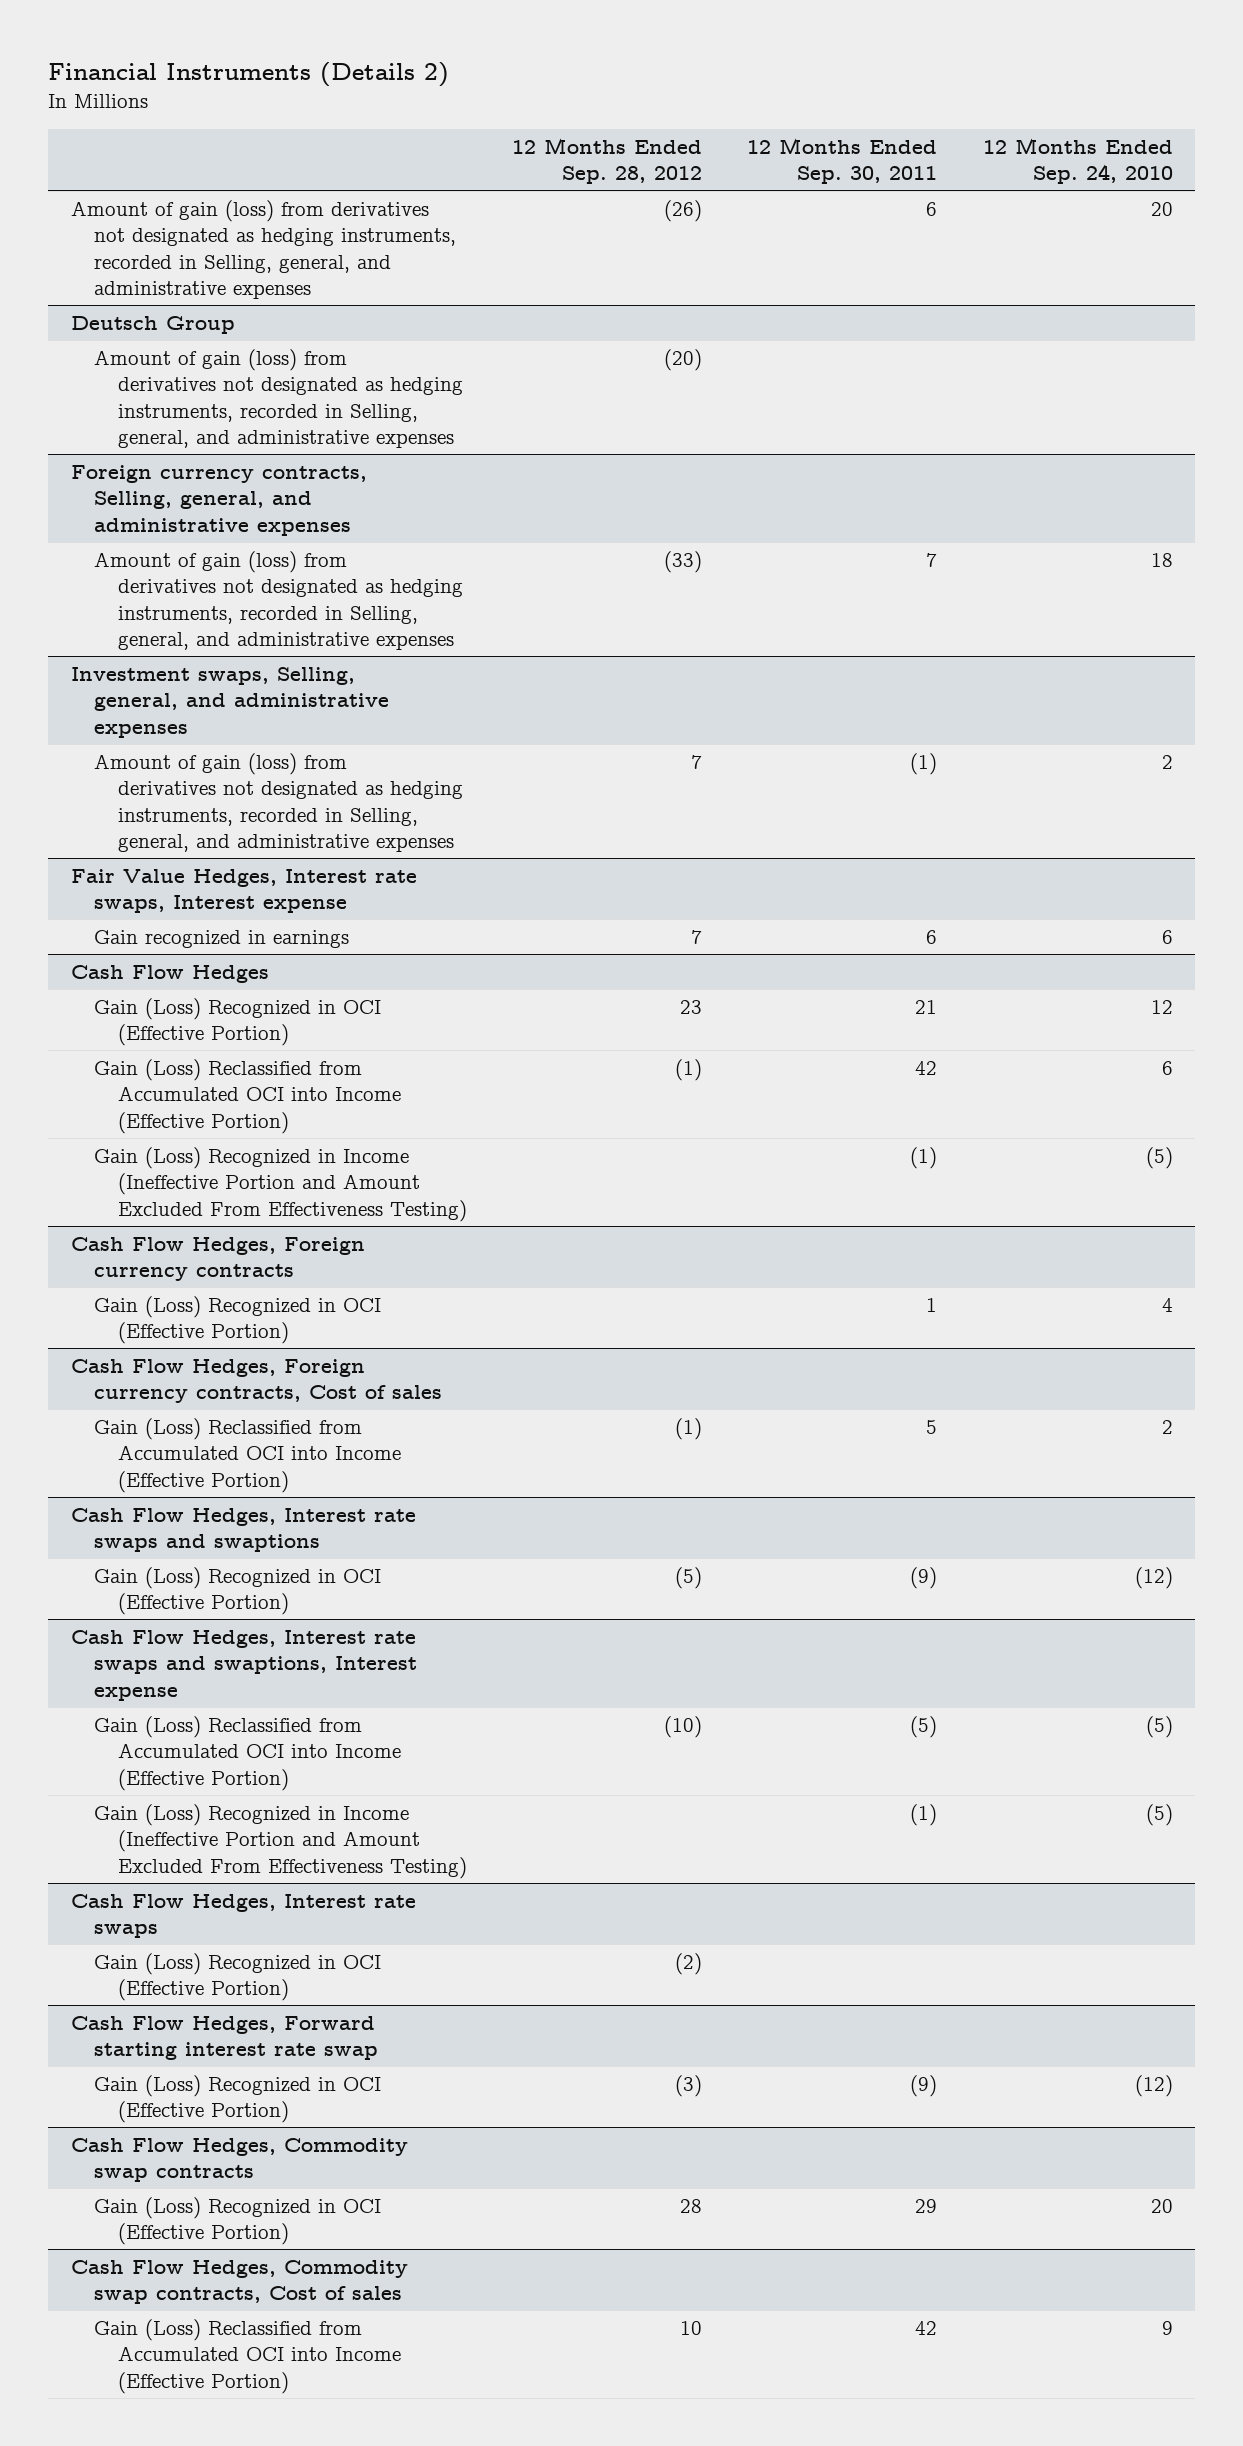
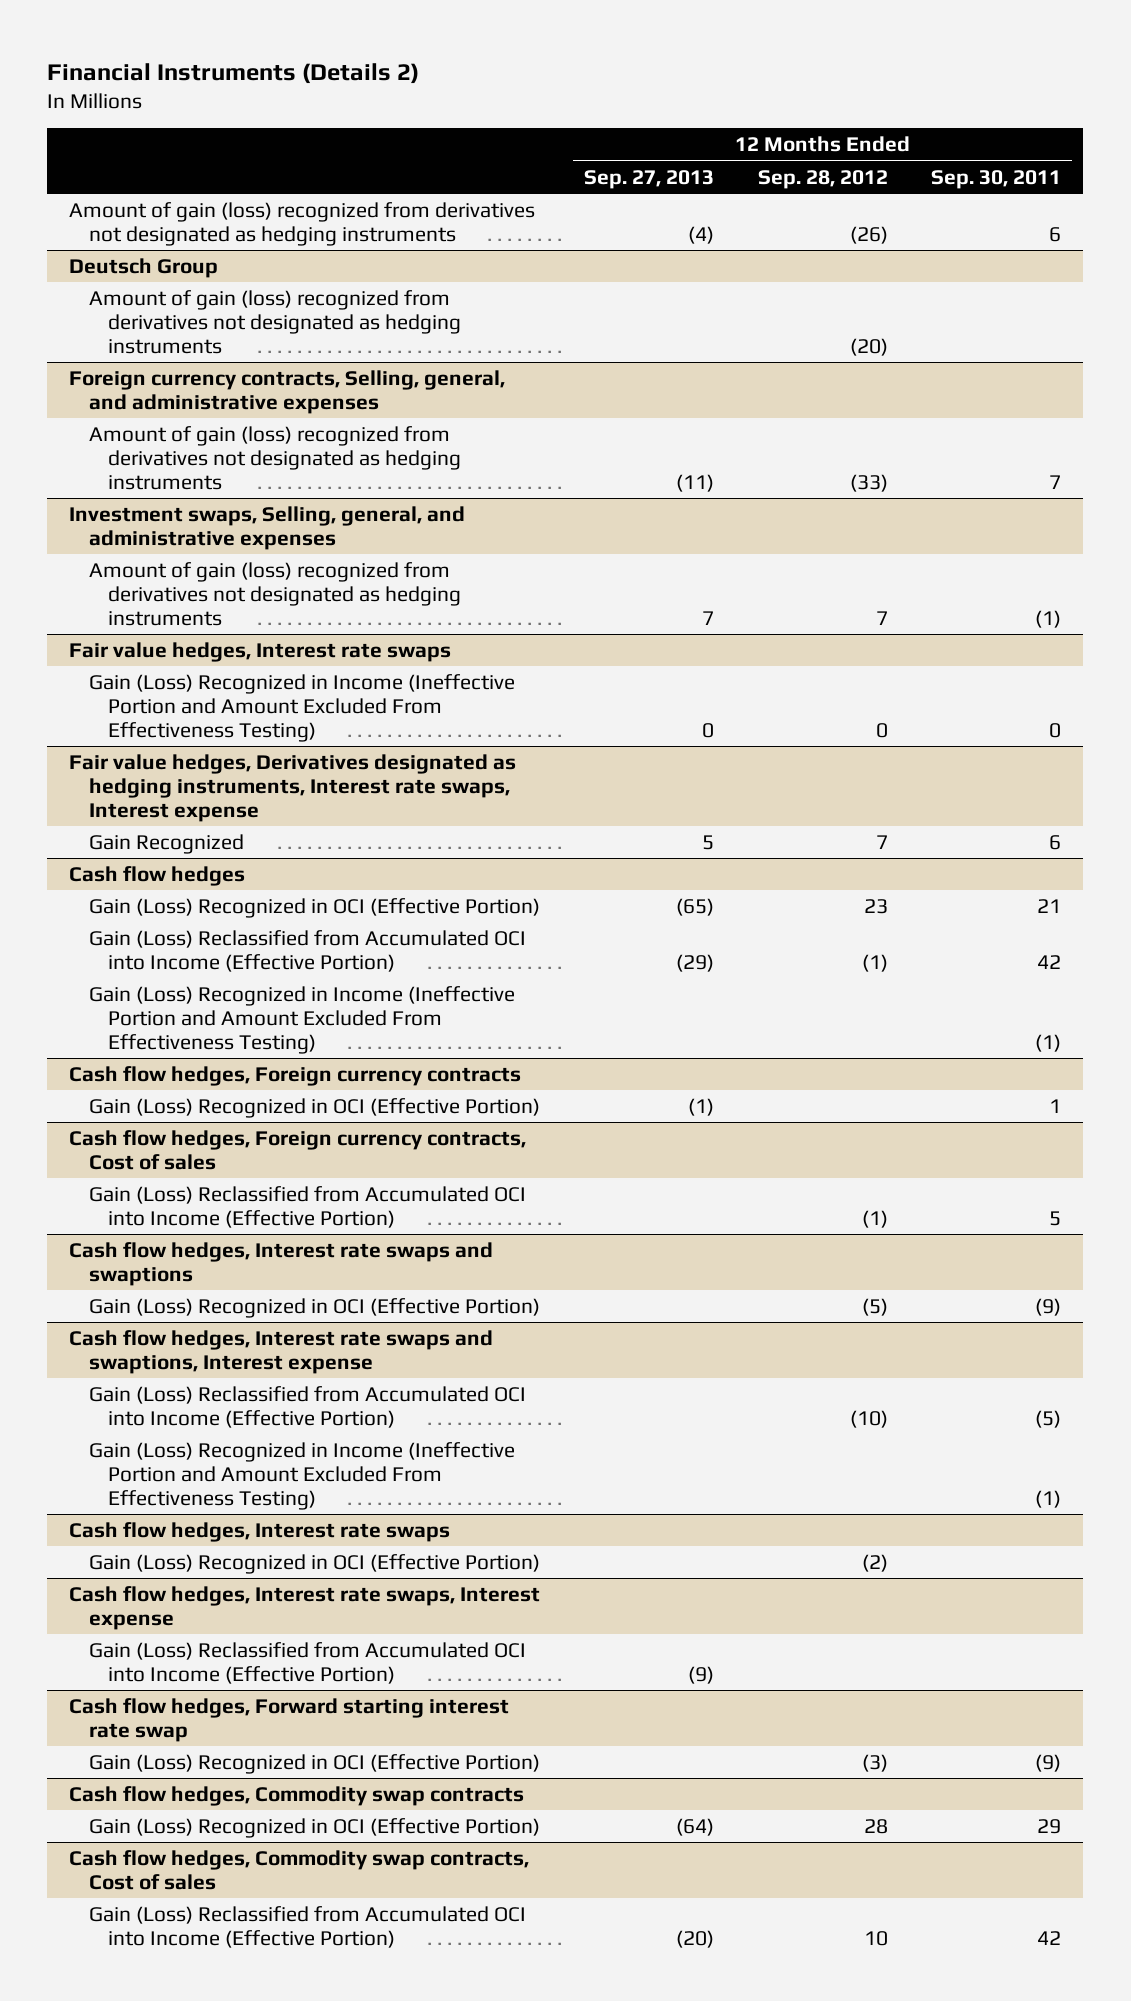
[982,137,1173,185] 12 Months Ended Sep. 24, 2010 -> none
none -> [584,169,715,189] Sep. 27, 2013
[70,199,457,300] Amount of gain (loss) from derivatives not designated as hedging instruments, recorded in Selling, general, and administrative expenses -> [69,201,536,246] Amount of gain (loss) recognized from derivatives not designated as hedging instruments
[94,348,463,449] Amount of gain (loss) from derivatives not designated as hedging instruments, recorded in Selling, general, and administrative expenses -> [88,289,461,354] Amount of gain (loss) recognized from derivatives not designated as hedging instruments
[94,550,463,651] Amount of gain (loss) from derivatives not designated as hedging instruments, recorded in Selling, general, and administrative expenses -> [88,425,461,490] Amount of gain (loss) recognized from derivatives not designated as hedging instruments
[94,752,463,853] Amount of gain (loss) from derivatives not designated as hedging instruments, recorded in Selling, general, and administrative expenses -> [88,561,461,626] Amount of gain (loss) recognized from derivatives not designated as hedging instruments
[70,868,417,914] Fair Value Hedges, Interest rate swaps, Interest expense -> [69,641,452,662] Fair value hedges, Interest rate swaps
none -> [88,673,515,742] Gain (Loss) Recognized in Income (Ineffective Portion and Amount Excluded From Effectiveness Testing)
none -> [69,753,517,822] Fair value hedges, Derivatives designated as hedging instruments, Interest rate swaps, Interest expense
[94,929,350,948] Gain recognized in earnings -> [88,833,244,854] Gain Recognized
[70,964,269,983] Cash Flow Hedges -> [69,865,246,886] Cash flow hedges
[70,1236,365,1282] Cash Flow Hedges, Foreign currency contracts -> [69,1065,522,1086] Cash flow hedges, Foreign currency contracts
[70,1358,443,1404] Cash Flow Hedges, Foreign currency contracts, Cost of sales -> [69,1129,527,1170] Cash flow hedges, Foreign currency contracts, Cost of sales
[70,1507,416,1553] Cash Flow Hedges, Interest rate swaps and swaptions -> [69,1241,494,1286] Cash flow hedges, Interest rate swaps and swaptions
[70,1629,418,1701] Cash Flow Hedges, Interest rate swaps and swaptions, Interest expense -> [69,1329,494,1374] Cash flow hedges, Interest rate swaps and swaptions, Interest expense
[70,1893,416,1939] Cash Flow Hedges, Interest rate swaps -> [69,1521,451,1542] Cash flow hedges, Interest rate swaps
none -> [69,1585,541,1630] Cash flow hedges, Interest rate swaps, Interest expense
none -> [88,1641,526,1684] Gain (Loss) Reclassified from Accumulated OCI into Income (Effective Portion)
[70,2015,379,2061] Cash Flow Hedges, Forward starting interest rate swap -> [69,1697,510,1742] Cash flow hedges, Forward starting interest rate swap
[70,2137,408,2183] Cash Flow Hedges, Commodity swap contracts -> [69,1785,525,1806] Cash flow hedges, Commodity swap contracts
[70,2259,408,2305] Cash Flow Hedges, Commodity swap contracts, Cost of sales -> [69,1849,530,1890] Cash flow hedges, Commodity swap contracts, Cost of sales

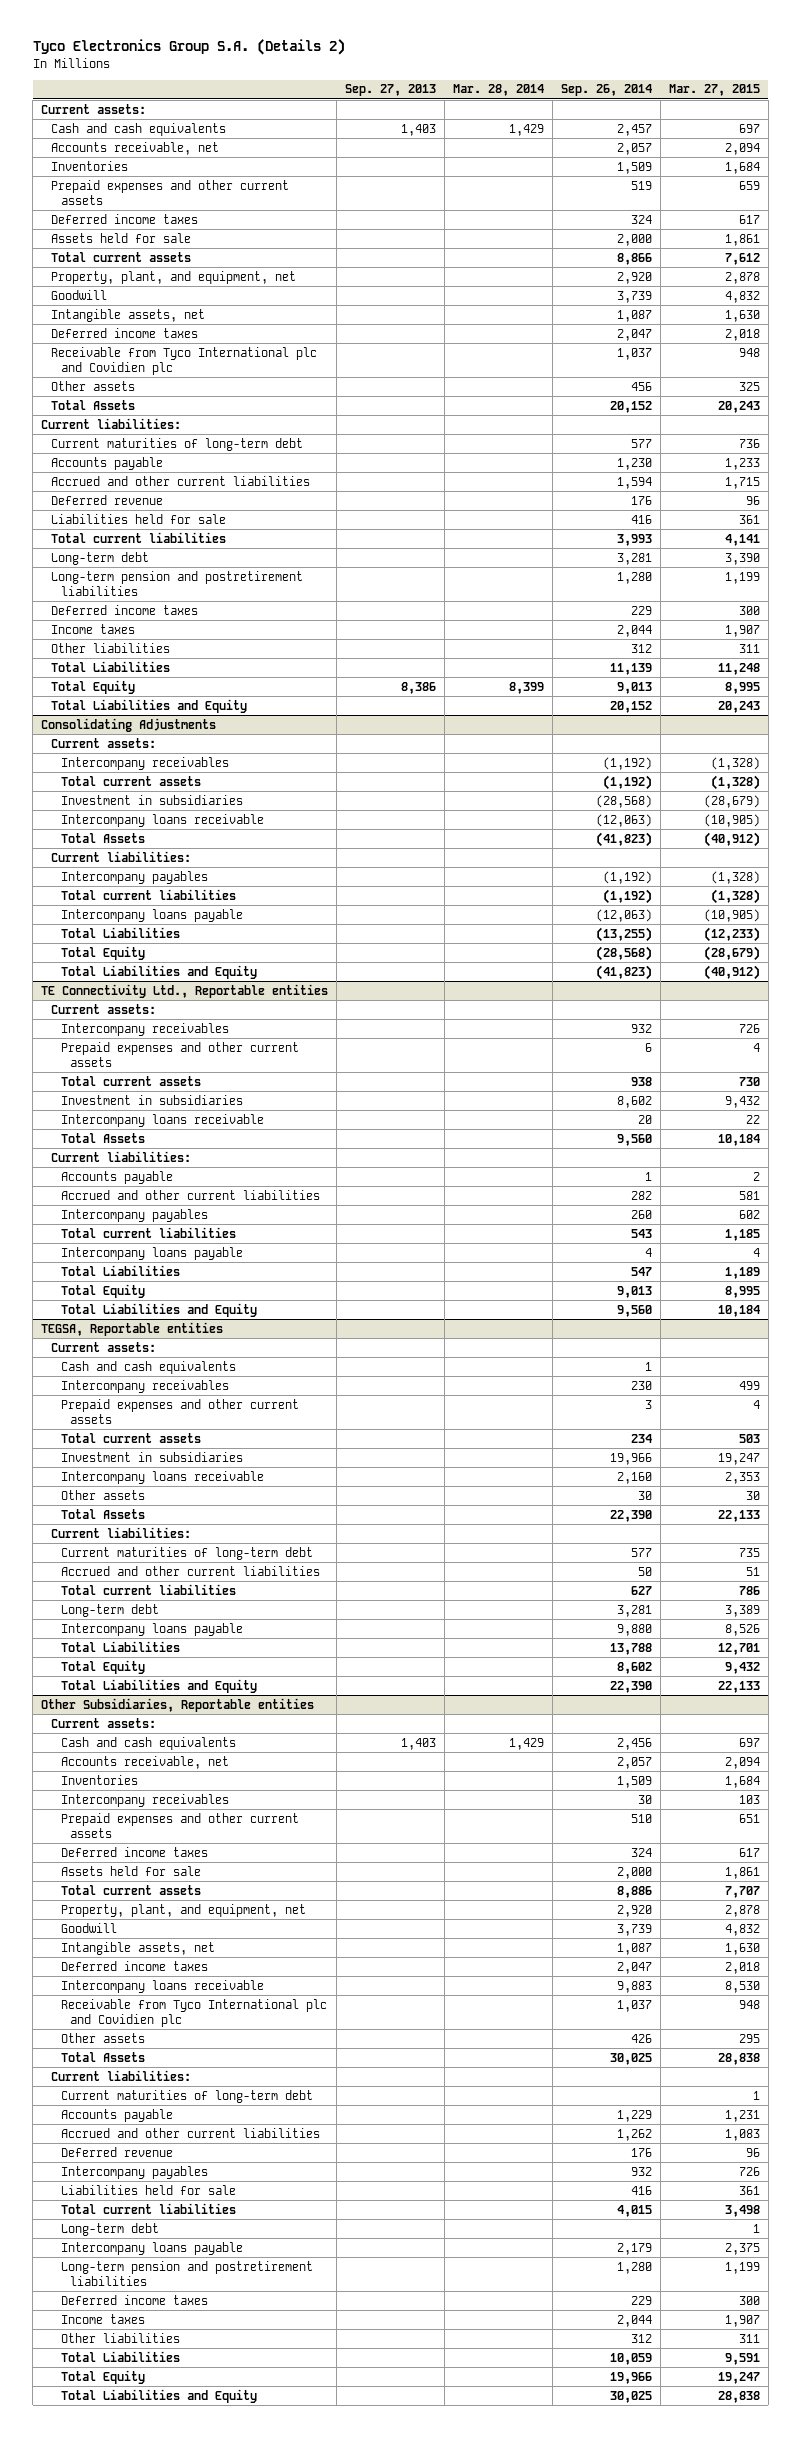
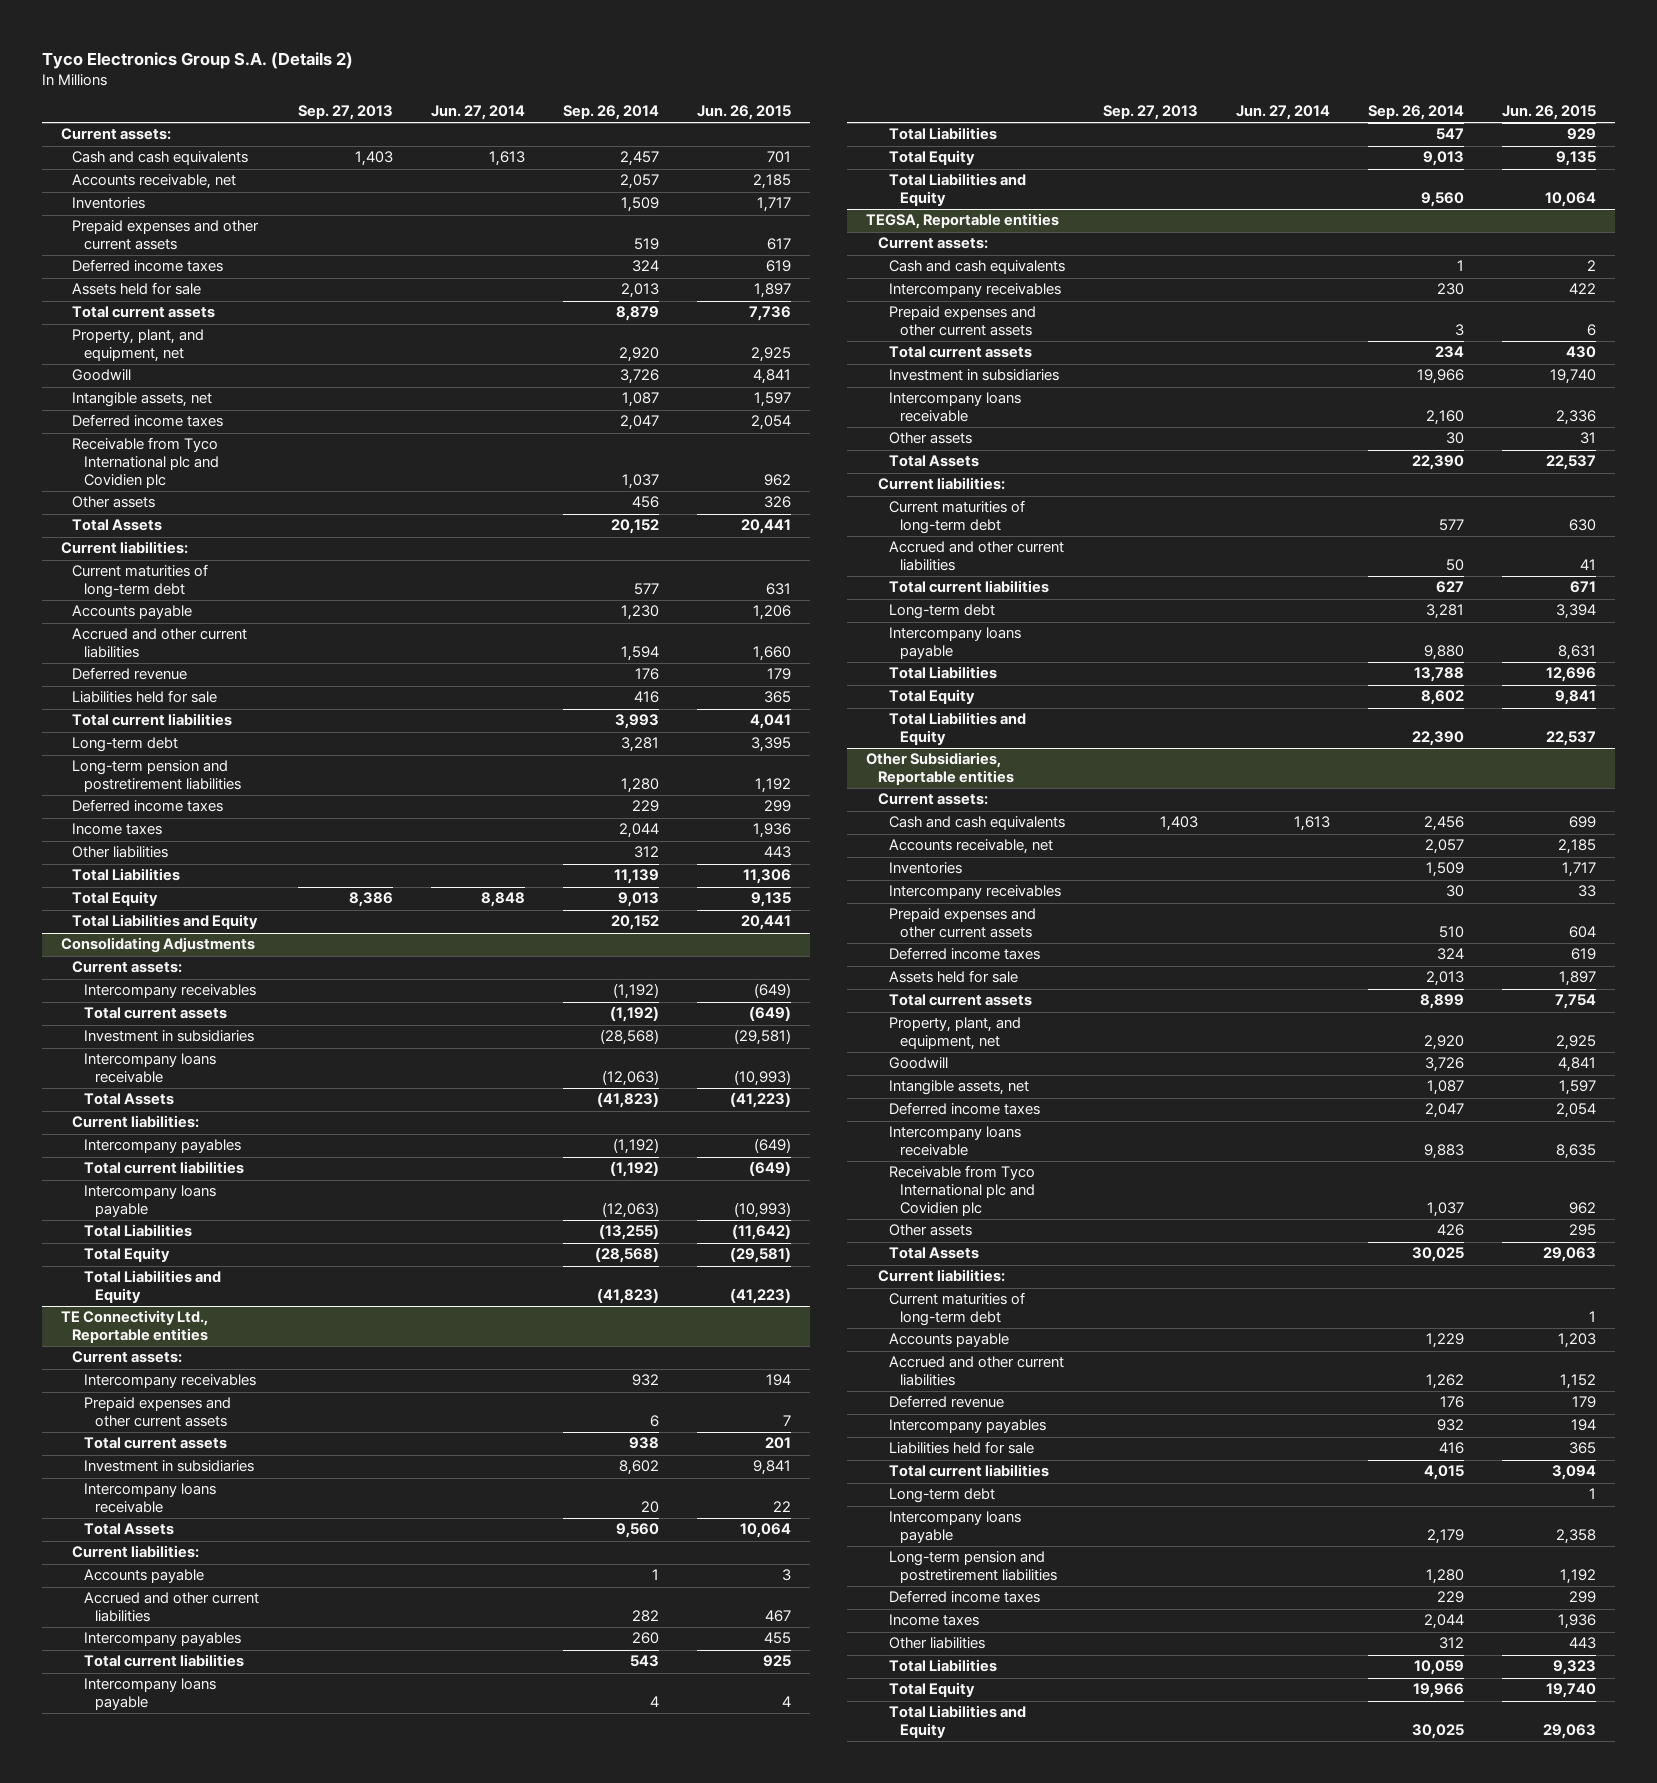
[453,84,545,97] Mar. 28, 2014 -> none
[668,84,760,97] Mar. 27, 2015 -> none
none -> [431,105,526,121] Jun. 27, 2014
none -> [697,105,792,121] Jun. 26, 2015
[616,233,652,246] 2,000 -> [621,283,660,299] 2,013
[616,252,652,265] 8,866 -> [616,306,660,322] 8,879
[616,290,652,303] 3,739 -> [620,369,660,385] 3,726
[616,1866,652,1879] 2,000 -> [1426,971,1465,987] 2,013
[616,1885,652,1898] 8,886 -> [1420,994,1465,1010] 8,899
[616,1923,652,1936] 3,739 -> [1425,1057,1465,1073] 3,726

